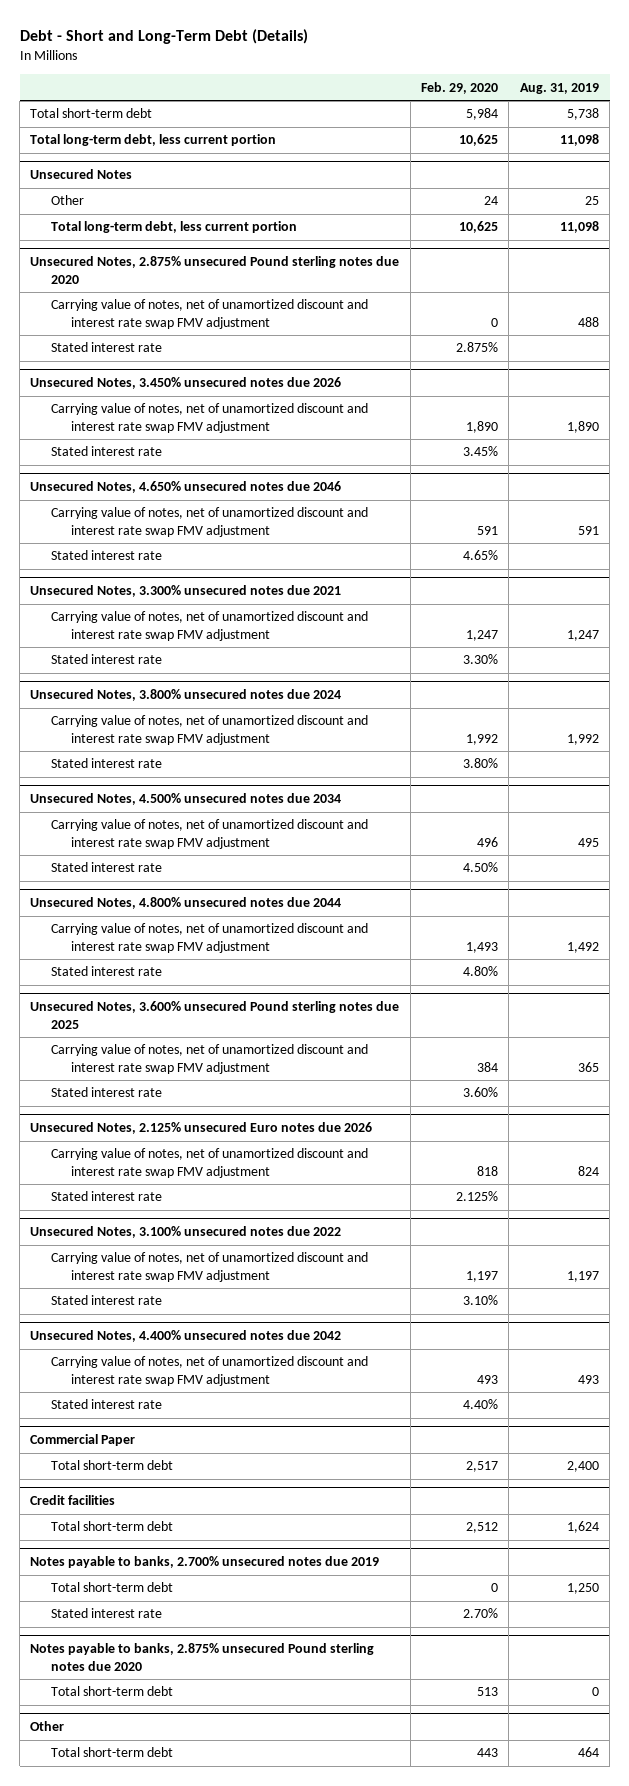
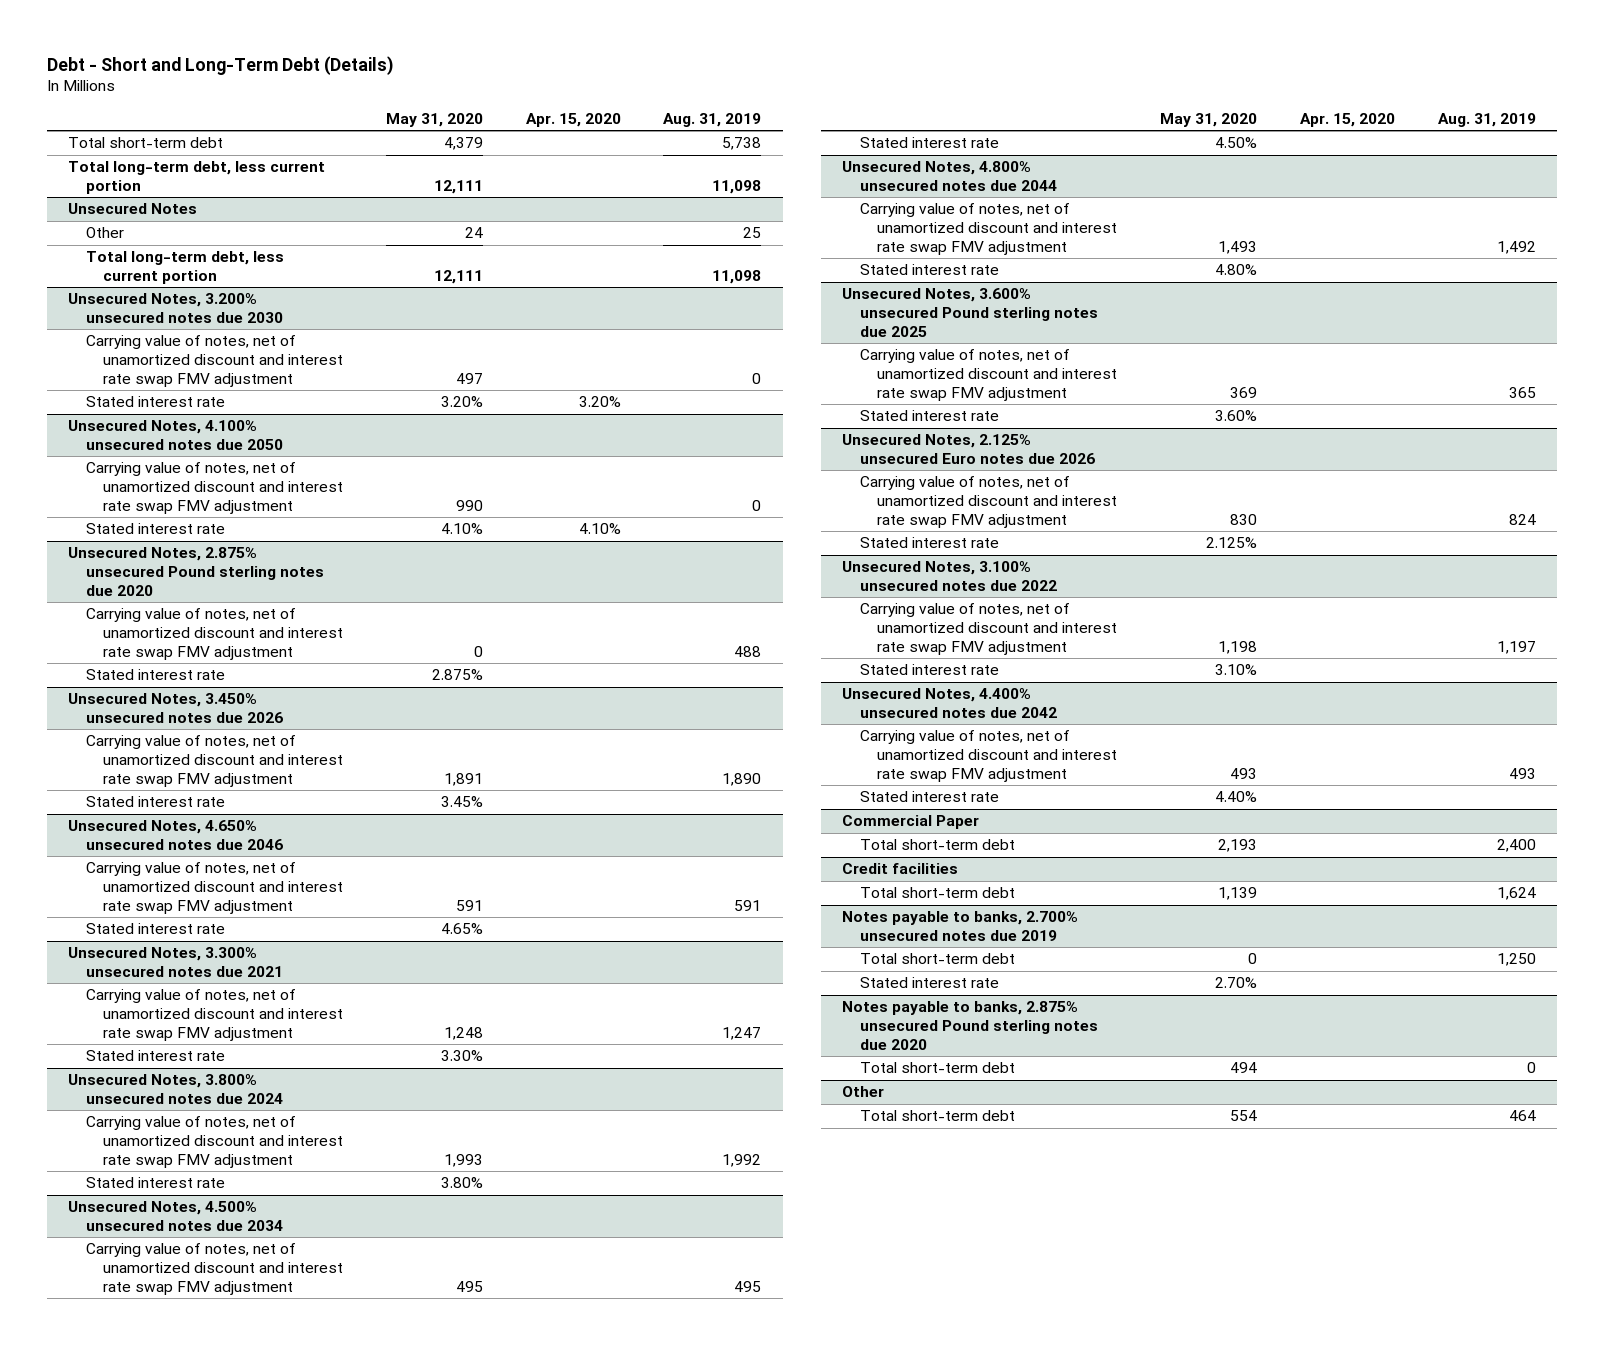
[421,81,499,94] Feb. 29, 2020 -> none
none -> [385,113,483,128] May 31, 2020
none -> [525,113,621,128] Apr. 15, 2020
none -> [68,293,283,324] Unsecured Notes, 3.200% unsecured notes due 2030
none -> [85,335,344,388] Carrying value of notes, net of unamortized discount and interest rate swap FMV adjustment
none -> [85,396,225,408] Stated interest rate
none -> [68,420,283,451] Unsecured Notes, 4.100% unsecured notes due 2050
none -> [85,462,344,515] Carrying value of notes, net of unamortized discount and interest rate swap FMV adjustment
none -> [85,523,225,535] Stated interest rate

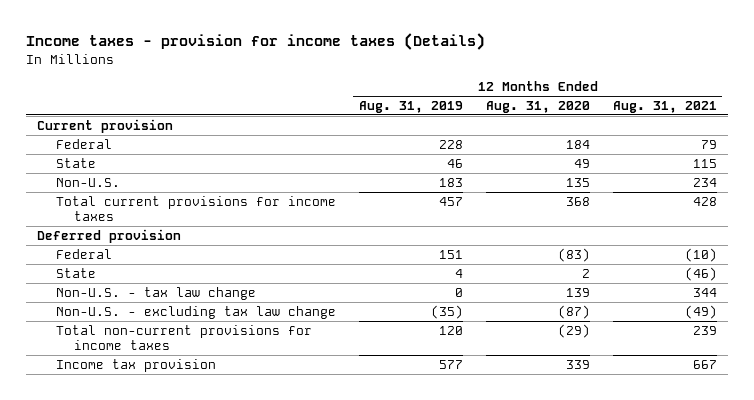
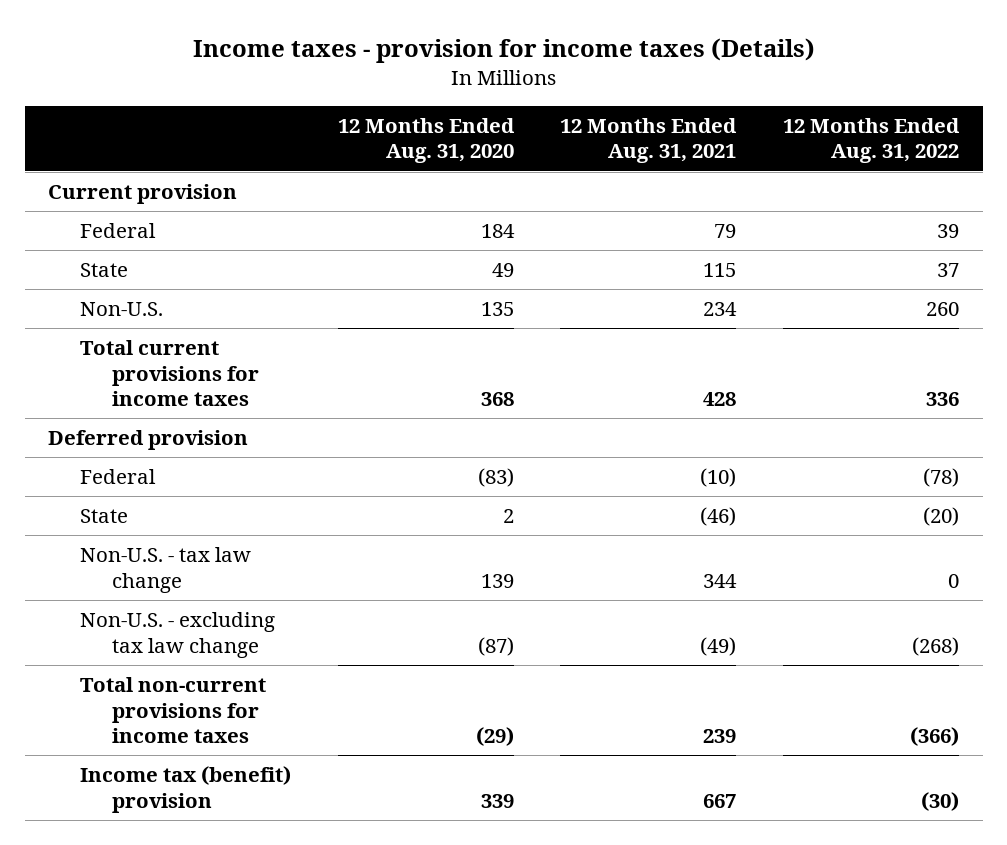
[358,101,463,114] Aug. 31, 2019 -> none
none -> [783,117,961,164] 12 Months Ended Aug. 31, 2022
[55,359,216,373] Income tax provision -> [80,766,292,813] Income tax (benefit) provision

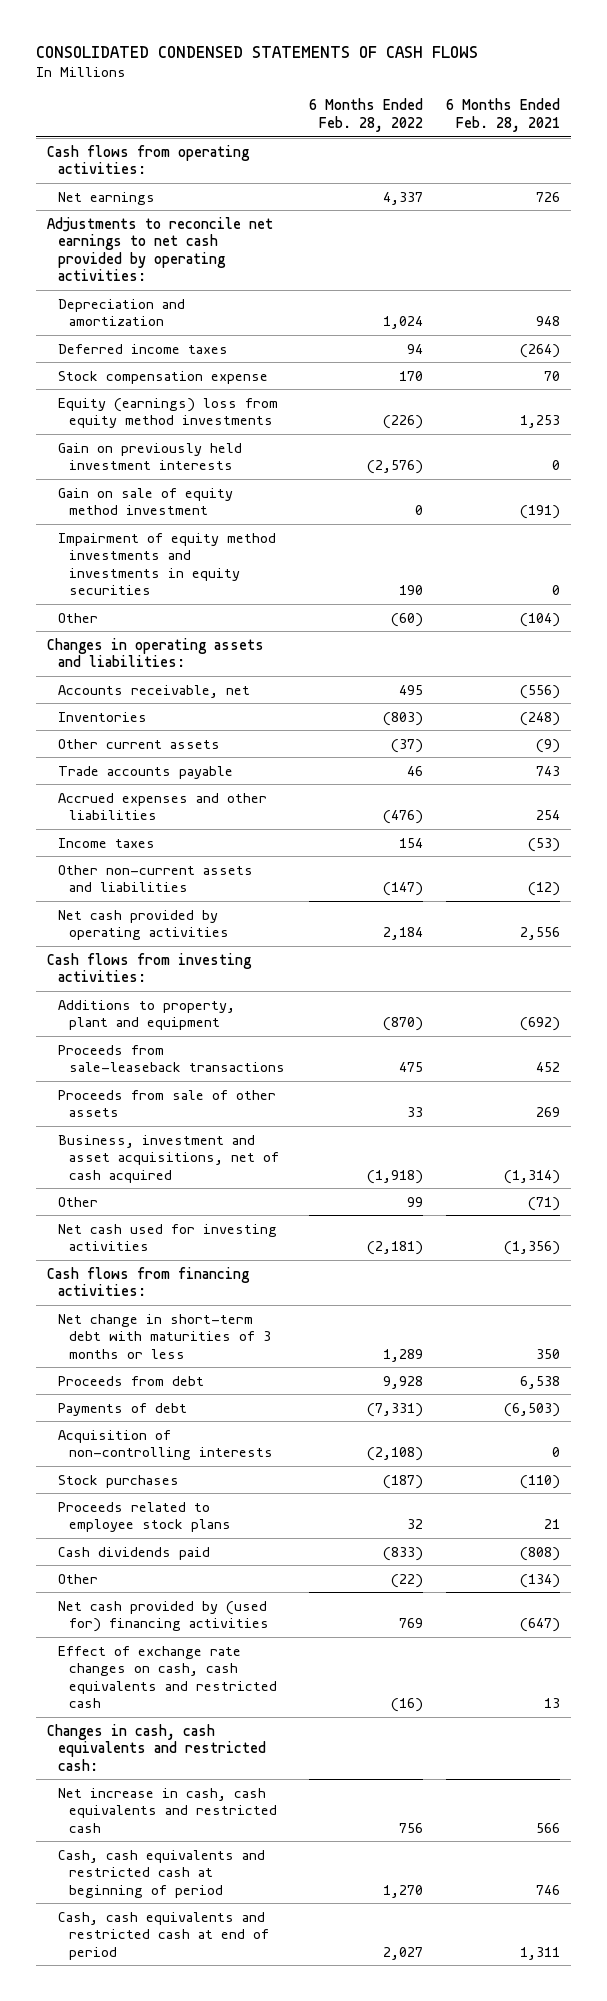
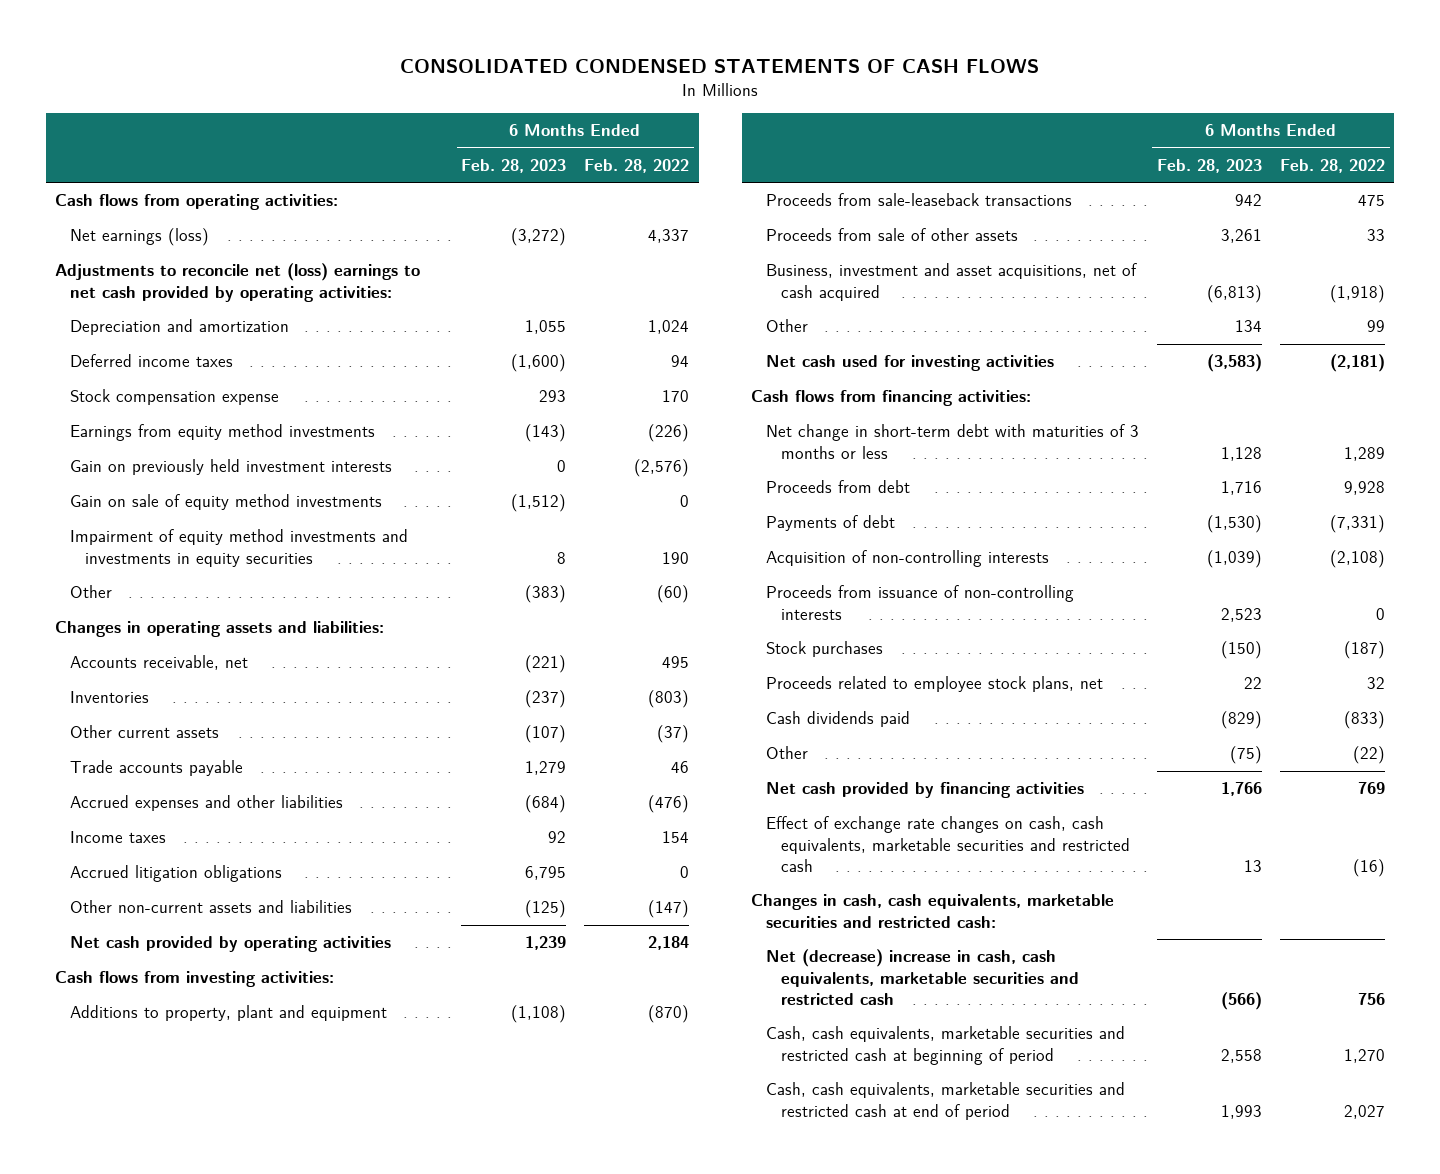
[445,98,560,132] 6 Months Ended Feb. 28, 2021 -> none
none -> [461,159,567,174] Feb. 28, 2023
[58,191,156,205] Net earnings -> [70,228,210,247] Net earnings (loss)
[47,216,274,282] Adjustments to reconcile net earnings to net cash provided by operating activities: -> [55,263,421,302] Adjustments to reconcile net (loss) earnings to net cash provided by operating activities:
[58,397,279,429] Equity (earnings) loss from equity method investments -> [70,424,376,442] Earnings from equity method investments
[58,487,234,516] Gain on sale of equity method investment -> [70,494,383,511] Gain on sale of equity method investments
none -> [70,865,283,883] Accrued litigation obligations
none -> [765,585,1074,620] Proceeds from issuance of non-controlling interests
[58,1501,232,1533] Proceeds related to employee stock plans -> [765,676,1103,693] Proceeds related to employee stock plans, net
[58,1600,270,1633] Net cash provided by (used for) financing activities -> [765,782,1084,799] Net cash provided by financing activities
[58,1645,278,1709] Effect of exchange rate changes on cash, cash equivalents and restricted cash -> [765,816,1130,873] Effect of exchange rate changes on cash, cash equivalents, marketable securities and restricted cash
[47,1723,267,1771] Changes in cash, cash equivalents and restricted cash: -> [750,894,1114,928] Changes in cash, cash equivalents, marketable securities and restricted cash:
[58,1787,278,1833] Net increase in cash, cash equivalents and restricted cash -> [765,949,1079,1006] Net (decrease) increase in cash, cash equivalents, marketable securities and restricted cash
[58,1849,266,1898] Cash, cash equivalents and restricted cash at beginning of period -> [765,1026,1125,1065] Cash, cash equivalents, marketable securities and restricted cash at beginning of period
[58,1911,270,1960] Cash, cash equivalents and restricted cash at end of period -> [765,1082,1125,1120] Cash, cash equivalents, marketable securities and restricted cash at end of period

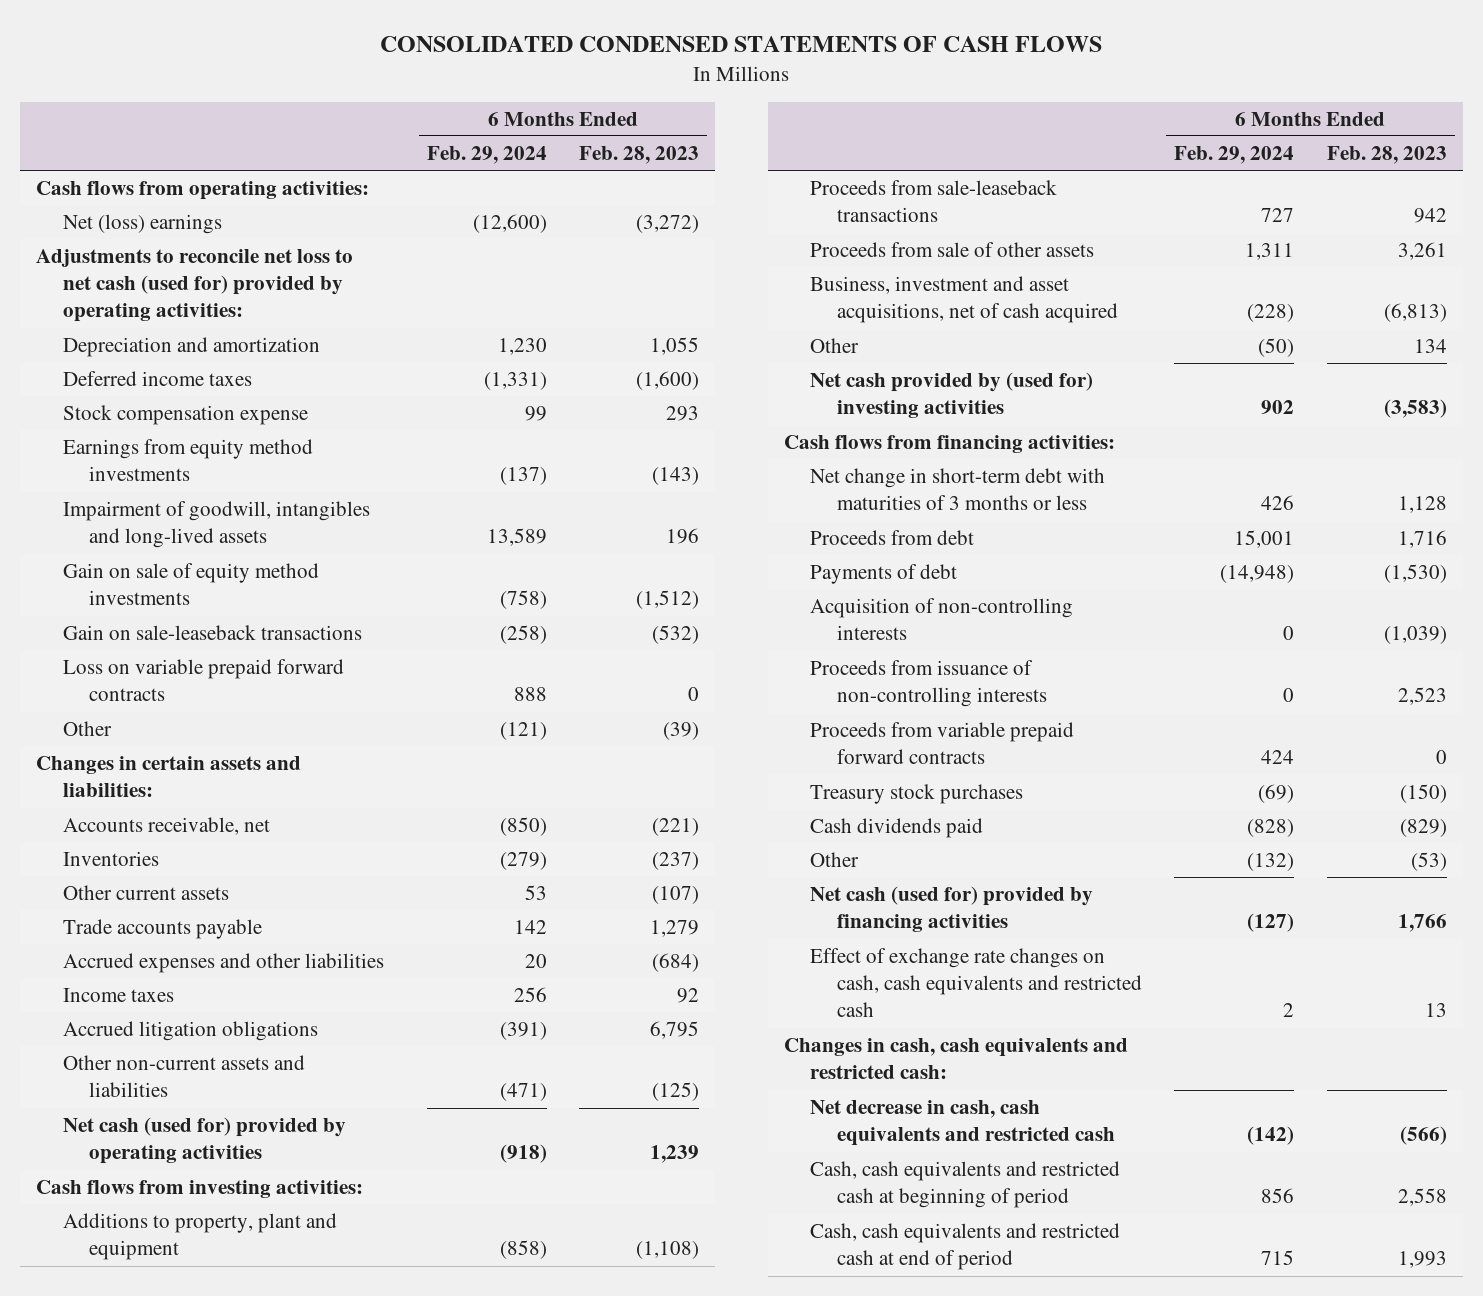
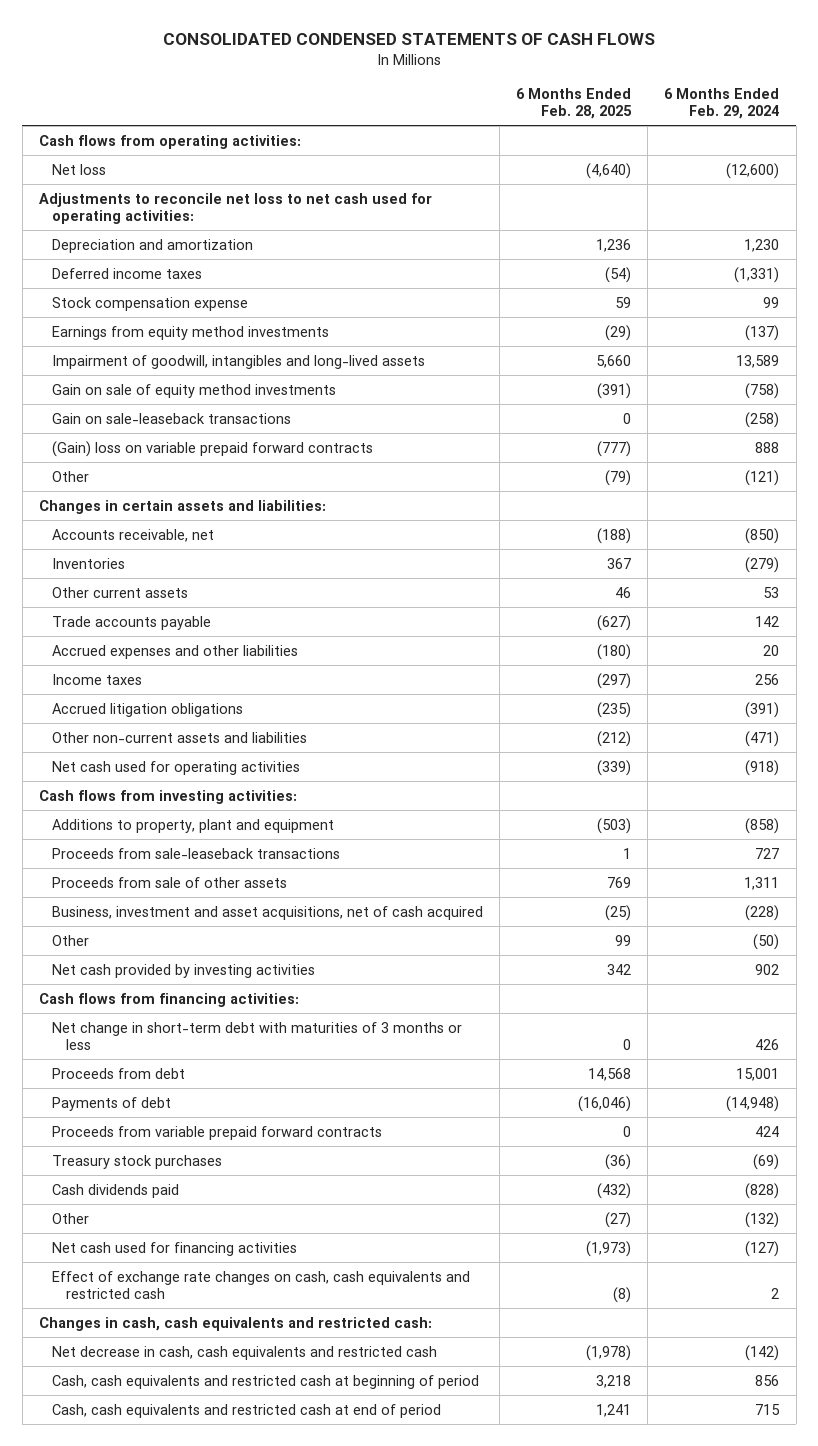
[579,146,700,165] Feb. 28, 2023 -> none
none -> [516,88,633,120] 6 Months Ended Feb. 28, 2025
[62,214,222,235] Net (loss) earnings -> [52,163,107,175] Net loss
[36,249,354,323] Adjustments to reconcile net loss to net cash (used for) provided by operating activities: -> [38,192,432,224] Adjustments to reconcile net loss to net cash used for operating activities:
[62,659,344,702] Loss on variable prepaid forward contracts -> [52,440,374,457] (Gain) loss on variable prepaid forward contracts
[62,1117,346,1165] Net cash (used for) provided by operating activities -> [52,760,301,775] Net cash used for operating activities
[810,372,1094,419] Net cash provided by (used for) investing activities -> [52,963,316,978] Net cash provided by investing activities
[810,598,1074,641] Acquisition of non-controlling interests -> none
[810,660,1047,708] Proceeds from issuance of non-controlling interests -> none
[810,886,1094,933] Net cash (used for) provided by financing activities -> [52,1241,298,1256] Net cash used for financing activities

